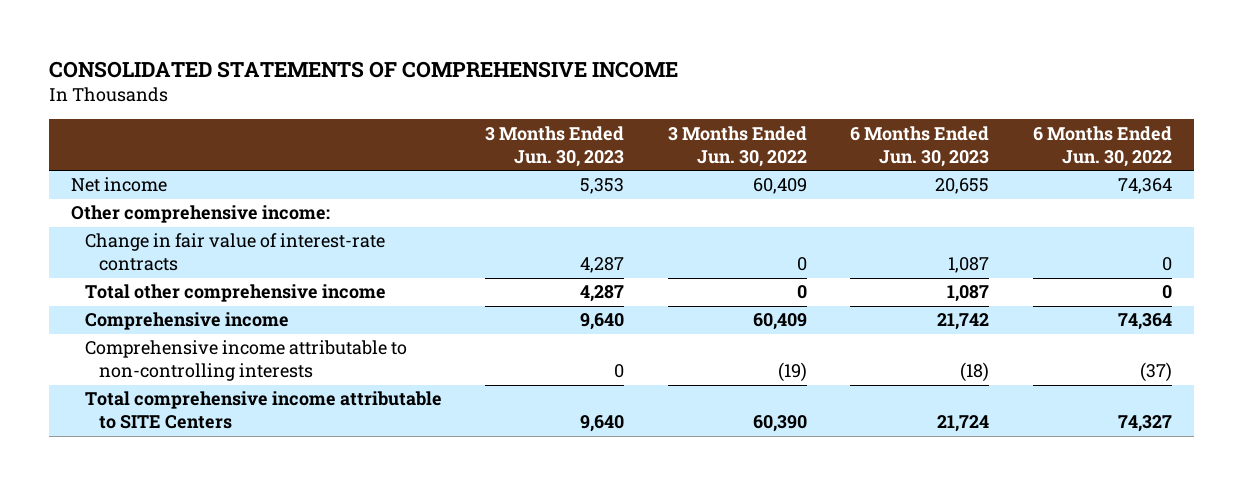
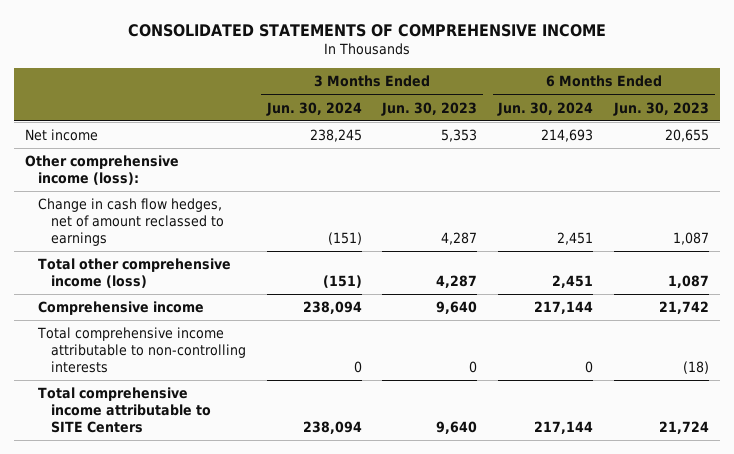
[667,125,807,167] 3 Months Ended Jun. 30, 2022 -> none
[1032,125,1172,167] 6 Months Ended Jun. 30, 2022 -> none
none -> [265,101,362,116] Jun. 30, 2024
none -> [497,101,594,116] Jun. 30, 2024
[70,205,330,224] Other comprehensive income: -> [24,155,179,185] Other comprehensive income (loss):
[84,233,385,272] Change in fair value of interest-rate contracts -> [37,198,224,246] Change in cash flow hedges, net of amount reclassed to earnings
[84,284,386,303] Total other comprehensive income -> [37,258,231,288] Total other comprehensive income (loss)
[84,340,407,382] Comprehensive income attributable to non-controlling interests -> [36,327,246,373] Total comprehensive income attributable to non-controlling interests

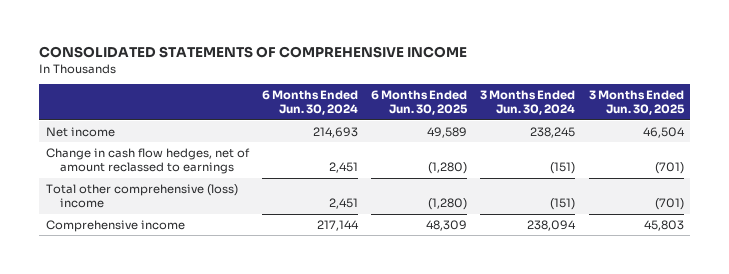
[381,101,478,116] Jun. 30, 2023 -> none
[613,101,710,116] Jun. 30, 2023 -> none
none -> [371,90,469,116] 6 Months Ended Jun. 30, 2025
none -> [588,90,685,116] 3 Months Ended Jun. 30, 2025
[24,155,179,185] Other comprehensive income (loss): -> none
[37,258,231,288] Total other comprehensive income (loss) -> [45,183,238,209] Total other comprehensive (loss) income
[36,327,246,373] Total comprehensive income attributable to non-controlling interests -> none
[37,387,211,433] Total comprehensive income attributable to SITE Centers -> none

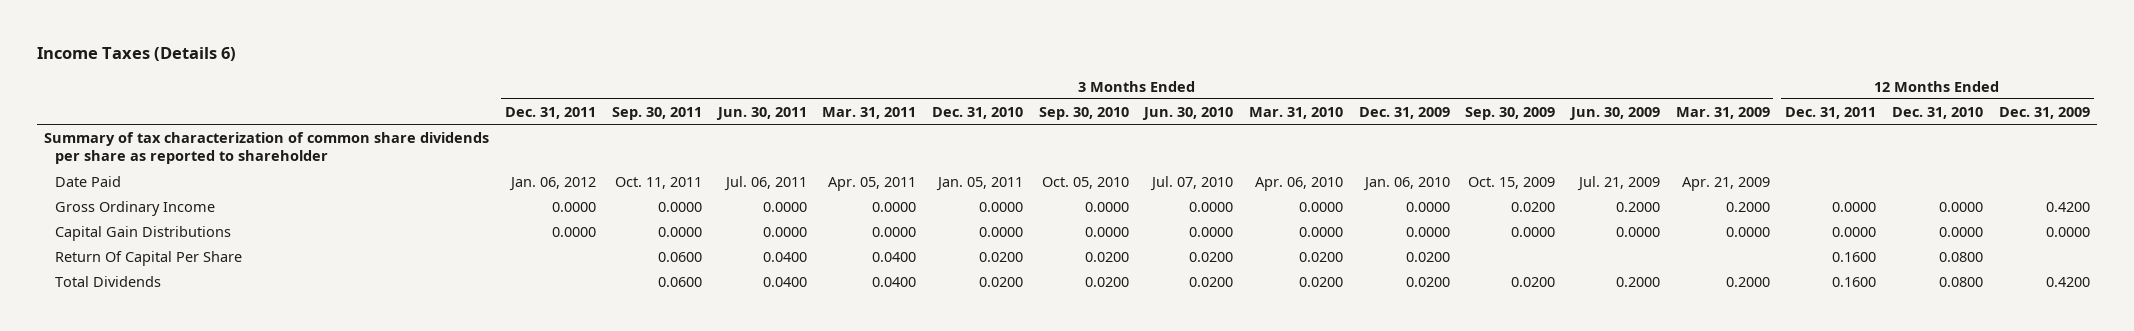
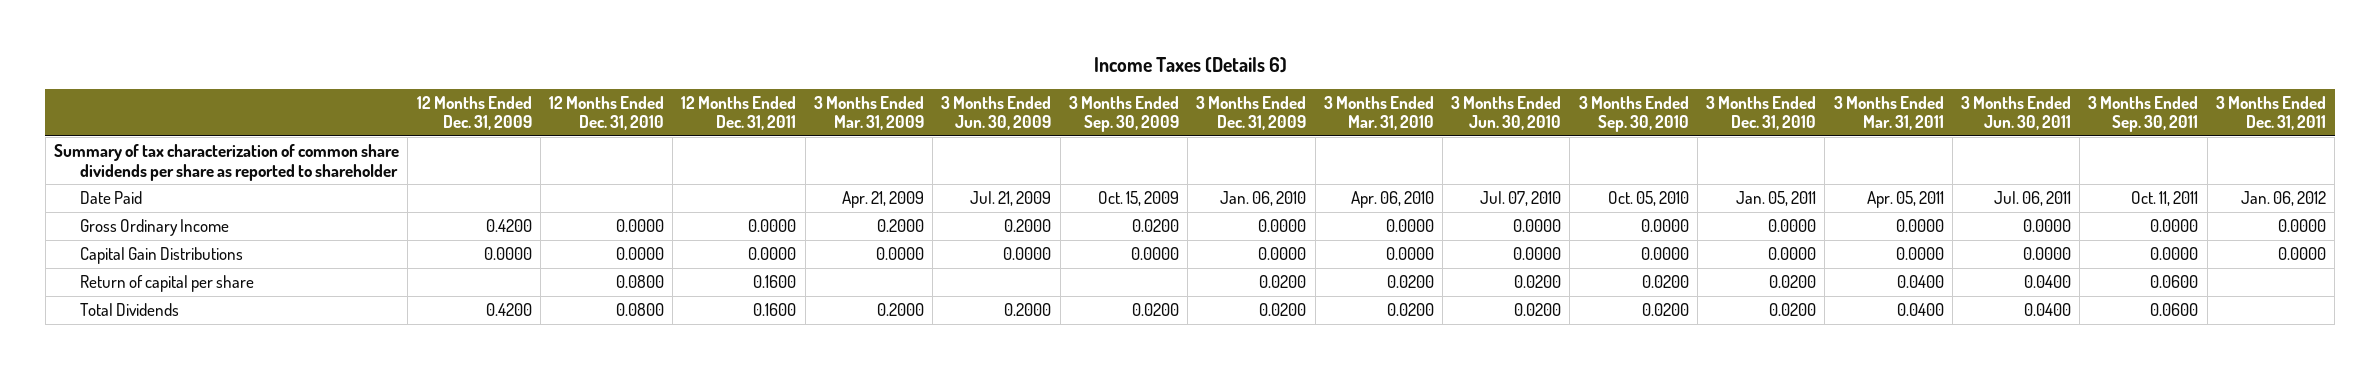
[55,250,243,266] Return Of Capital Per Share -> [79,275,254,293] Return of capital per share

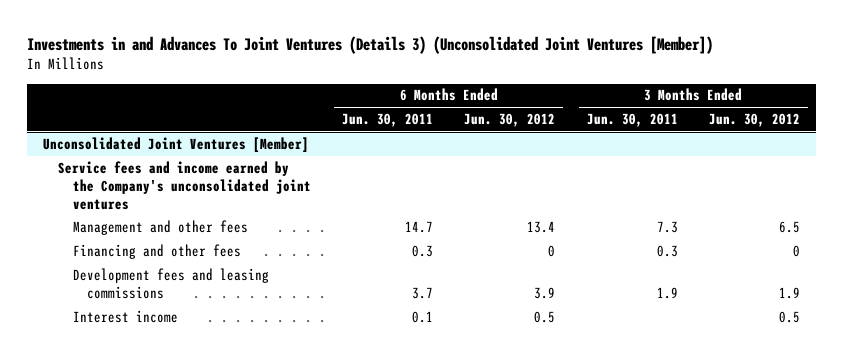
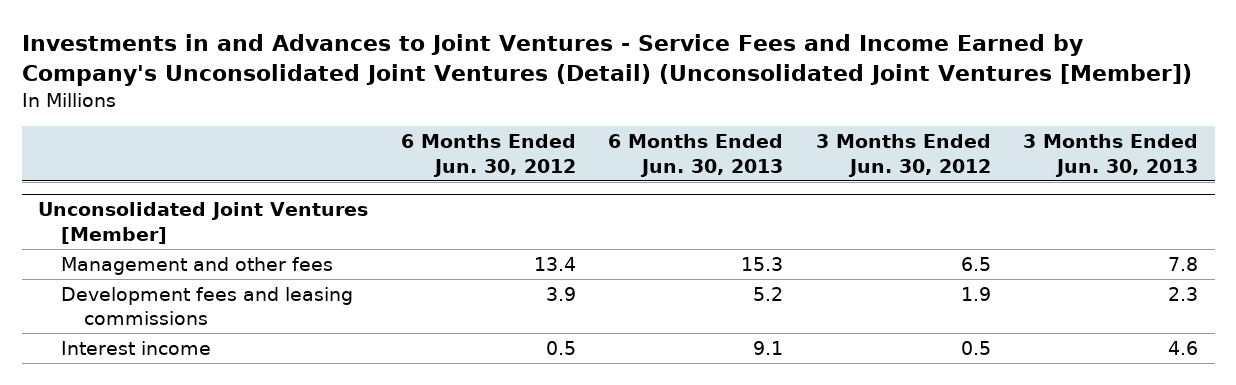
[27,35,714,54] Investments in and Advances To Joint Ventures (Details 3) (Unconsolidated Joint Ventures [Member]) -> [21,34,1192,87] Investments in and Advances to Joint Ventures - Service Fees and Income Earned by Company's Unconsolidated Joint Ventures (Detail) (Unconsolidated Joint Ventures [Member])
[341,112,433,127] Jun. 30, 2011 -> none
[586,112,678,127] Jun. 30, 2011 -> none
none -> [608,134,784,177] 6 Months Ended Jun. 30, 2013
none -> [1023,134,1199,177] 3 Months Ended Jun. 30, 2013
[57,160,311,210] Service fees and income earned by the Company's unconsolidated joint ventures -> none
[72,243,241,259] Financing and other fees -> none

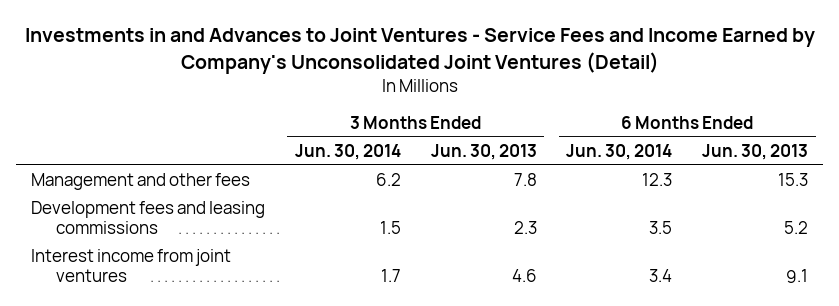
[21,34,1192,87] Investments in and Advances to Joint Ventures - Service Fees and Income Earned by Company's Unconsolidated Joint Ventures (Detail) (Unconsolidated Joint Ventures [Member]) -> [24,28,815,74] Investments in and Advances to Joint Ventures - Service Fees and Income Earned by Company's Unconsolidated Joint Ventures (Detail)
[400,134,576,177] 6 Months Ended Jun. 30, 2012 -> none
[815,134,991,177] 3 Months Ended Jun. 30, 2012 -> none
none -> [294,143,401,160] Jun. 30, 2014
none -> [566,143,673,160] Jun. 30, 2014
[37,202,368,244] Unconsolidated Joint Ventures [Member] -> none
[60,340,211,355] Interest income -> [30,249,231,283] Interest income from joint ventures

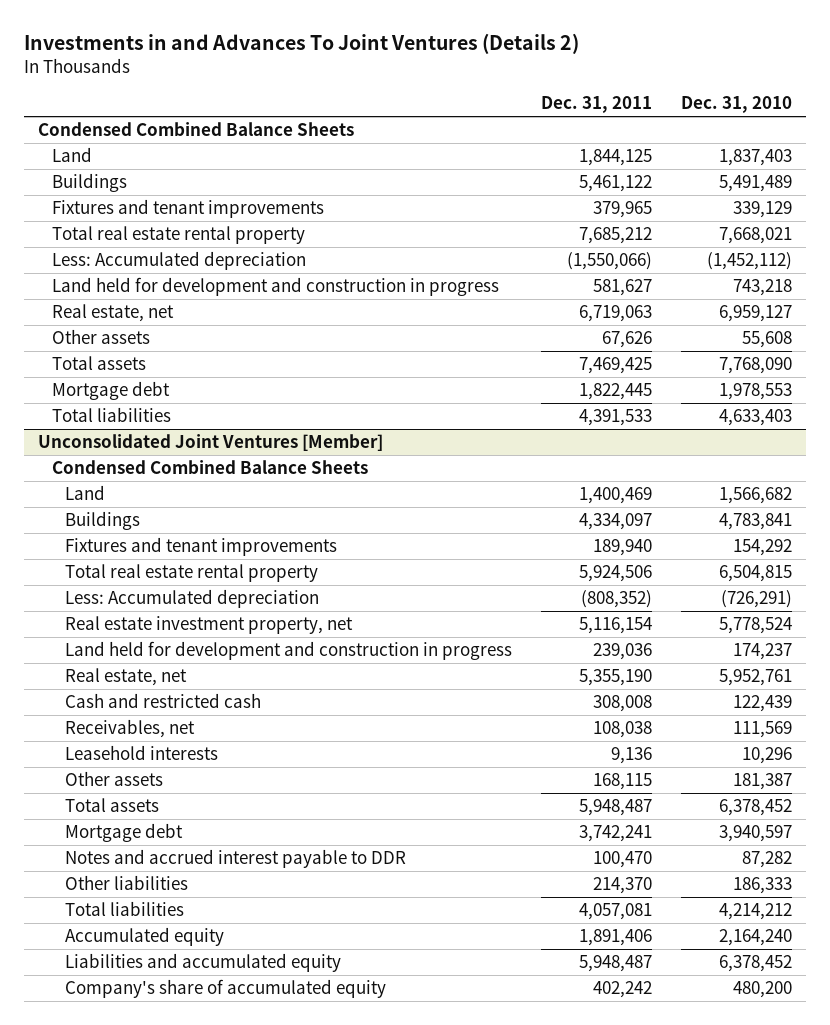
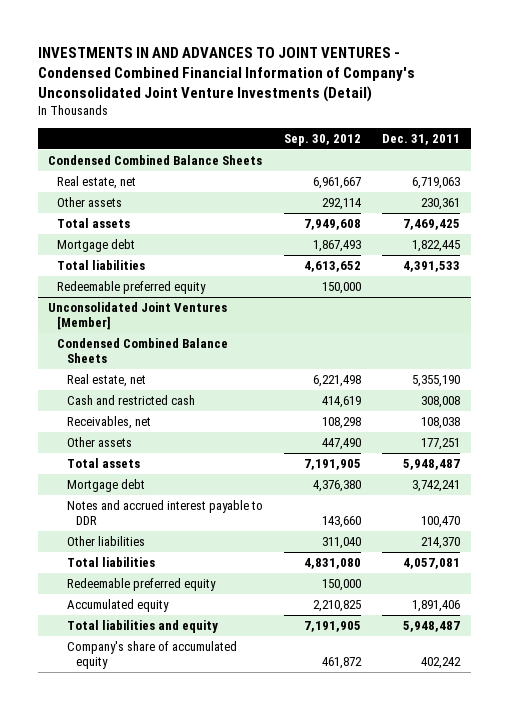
[23,32,579,54] Investments in and Advances To Joint Ventures (Details 2) -> [37,46,415,102] INVESTMENTS IN AND ADVANCES TO JOINT VENTURES - Condensed Combined Financial Information of Company's Unconsolidated Joint Venture Investments (Detail)
[680,96,792,114] Dec. 31, 2010 -> none
none -> [283,134,361,147] Sep. 30, 2012
[51,147,92,163] Land -> none
[51,173,127,193] Buildings -> none
[51,199,324,219] Fixtures and tenant improvements -> none
[51,226,305,245] Total real estate rental property -> none
[51,251,306,271] Less: Accumulated depreciation -> none
[51,277,499,297] Land held for development and construction in progress -> none
[601,331,652,349] 67,626 -> [421,197,461,210] 230,361
none -> [57,280,207,294] Redeemable preferred equity
[64,485,105,501] Land -> none
[64,511,140,531] Buildings -> none
[64,537,337,557] Fixtures and tenant improvements -> none
[64,564,318,583] Total real estate rental property -> none
[64,589,319,609] Less: Accumulated depreciation -> none
[64,616,353,635] Real estate investment property, net -> none
[64,641,512,661] Land held for development and construction in progress -> none
[64,745,218,761] Leasehold interests -> none
[592,773,652,791] 168,115 -> [421,437,461,450] 177,251
none -> [66,577,216,591] Redeemable preferred equity
[64,953,341,973] Liabilities and accumulated equity -> [66,619,218,633] Total liabilities and equity

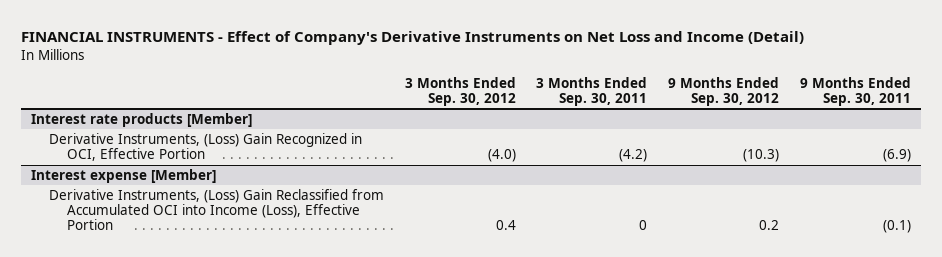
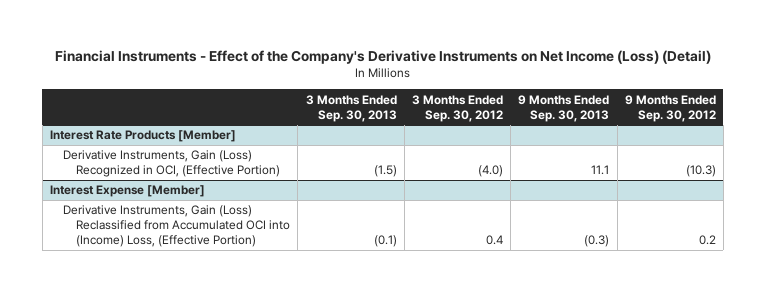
[21,30,805,45] FINANCIAL INSTRUMENTS - Effect of Company's Derivative Instruments on Net Loss and Income (Detail) -> [54,49,711,64] Financial Instruments - Effect of the Company's Derivative Instruments on Net Income (Loss) (Detail)
[536,76,648,107] 3 Months Ended Sep. 30, 2011 -> none
[799,76,911,107] 9 Months Ended Sep. 30, 2011 -> none
none -> [305,94,397,122] 3 Months Ended Sep. 30, 2013
none -> [518,94,610,122] 9 Months Ended Sep. 30, 2013
[31,112,253,127] Interest rate products [Member] -> [49,130,236,143] Interest Rate Products [Member]
[49,132,363,162] Derivative Instruments, (Loss) Gain Recognized in OCI, Effective Portion -> [63,150,281,178] Derivative Instruments, Gain (Loss) Recognized in OCI, (Effective Portion)
[31,168,217,183] Interest expense [Member] -> [49,185,205,198] Interest Expense [Member]
[49,188,385,231] Derivative Instruments, (Loss) Gain Reclassified from Accumulated OCI into Income (Loss), Effective Portion -> [63,205,291,248] Derivative Instruments, Gain (Loss) Reclassified from Accumulated OCI into (Income) Loss, (Effective Portion)

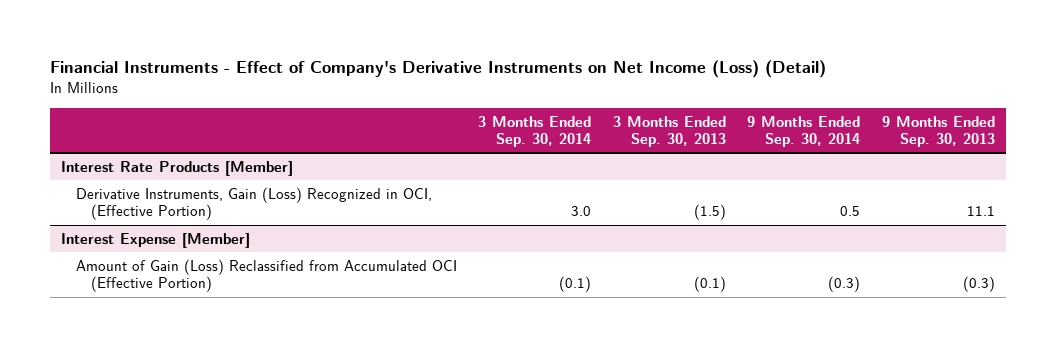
[54,49,711,64] Financial Instruments - Effect of the Company's Derivative Instruments on Net Income (Loss) (Detail) -> [49,59,826,78] Financial Instruments - Effect of Company's Derivative Instruments on Net Income (Loss) (Detail)
[412,94,504,122] 3 Months Ended Sep. 30, 2012 -> none
[624,94,716,122] 9 Months Ended Sep. 30, 2012 -> none
none -> [478,115,592,147] 3 Months Ended Sep. 30, 2014
none -> [747,115,861,147] 9 Months Ended Sep. 30, 2014
[63,205,291,248] Derivative Instruments, Gain (Loss) Reclassified from Accumulated OCI into (Income) Loss, (Effective Portion) -> [75,258,457,293] Amount of Gain (Loss) Reclassified from Accumulated OCI (Effective Portion)

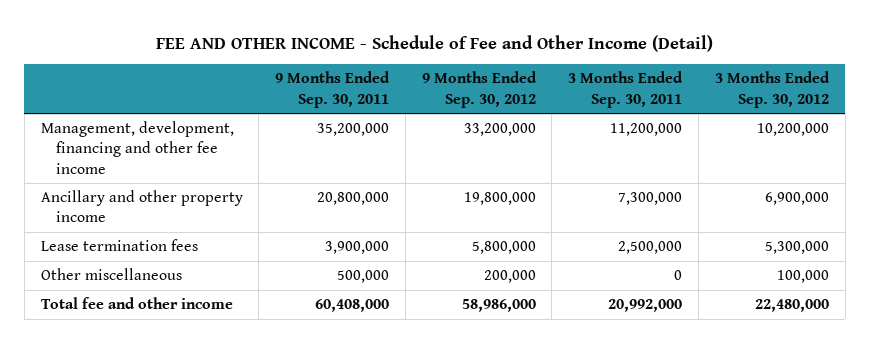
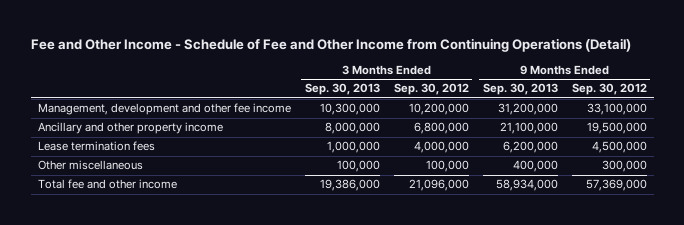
[155,34,713,52] FEE AND OTHER INCOME - Schedule of Fee and Other Income (Detail) -> [30,37,631,52] Fee and Other Income - Schedule of Fee and Other Income from Continuing Operations (Detail)
[275,71,391,108] 9 Months Ended Sep. 30, 2011 -> none
[568,71,684,108] 3 Months Ended Sep. 30, 2011 -> none
none -> [304,83,380,96] Sep. 30, 2013
none -> [482,83,558,96] Sep. 30, 2013
[40,121,234,174] Management, development, financing and other fee income -> [37,103,291,116] Management, development and other fee income
[463,123,536,137] 33,200,000 -> [586,103,647,116] 33,100,000
[463,192,536,206] 19,800,000 -> [586,122,647,135] 19,500,000
[764,192,829,206] 6,900,000 -> [413,122,469,135] 6,800,000
[471,241,536,255] 5,800,000 -> [591,141,647,154] 4,500,000
[764,241,829,255] 5,300,000 -> [413,141,469,154] 4,000,000
[483,270,536,284] 200,000 -> [601,160,647,173] 300,000
[461,299,536,313] 58,986,000 -> [585,179,647,192] 57,369,000
[754,299,829,313] 22,480,000 -> [408,179,469,192] 21,096,000

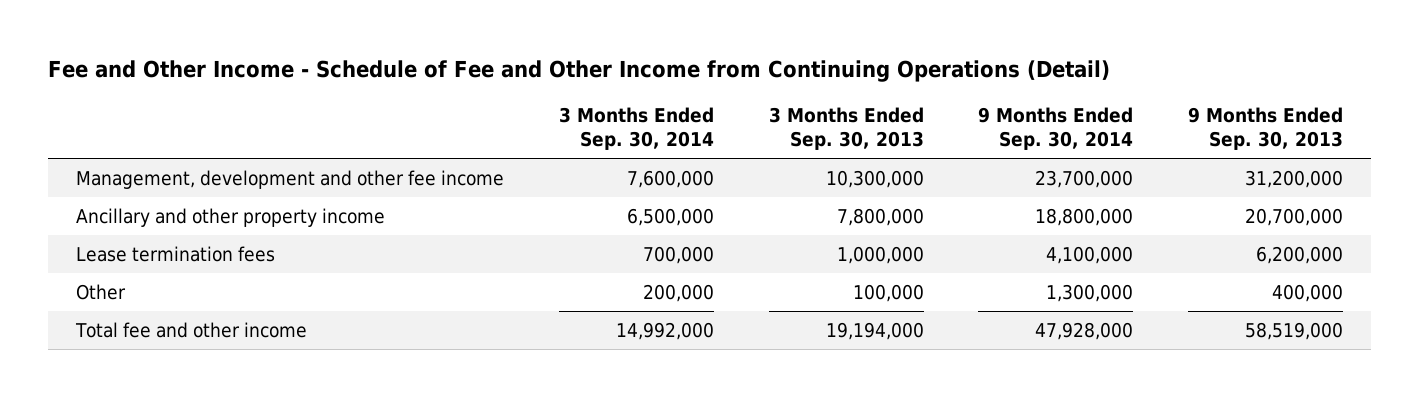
[393,83,469,96] Sep. 30, 2012 -> none
[571,83,647,96] Sep. 30, 2012 -> none
none -> [558,106,714,151] 3 Months Ended Sep. 30, 2014
none -> [978,106,1134,151] 9 Months Ended Sep. 30, 2014
[324,122,380,135] 8,000,000 -> [836,207,924,226] 7,800,000
[499,122,558,135] 21,100,000 -> [1245,207,1344,226] 20,700,000
[37,160,143,171] Other miscellaneous -> [75,283,126,300] Other
[319,179,380,192] 19,386,000 -> [825,321,924,340] 19,194,000
[495,179,558,192] 58,934,000 -> [1245,321,1344,340] 58,519,000

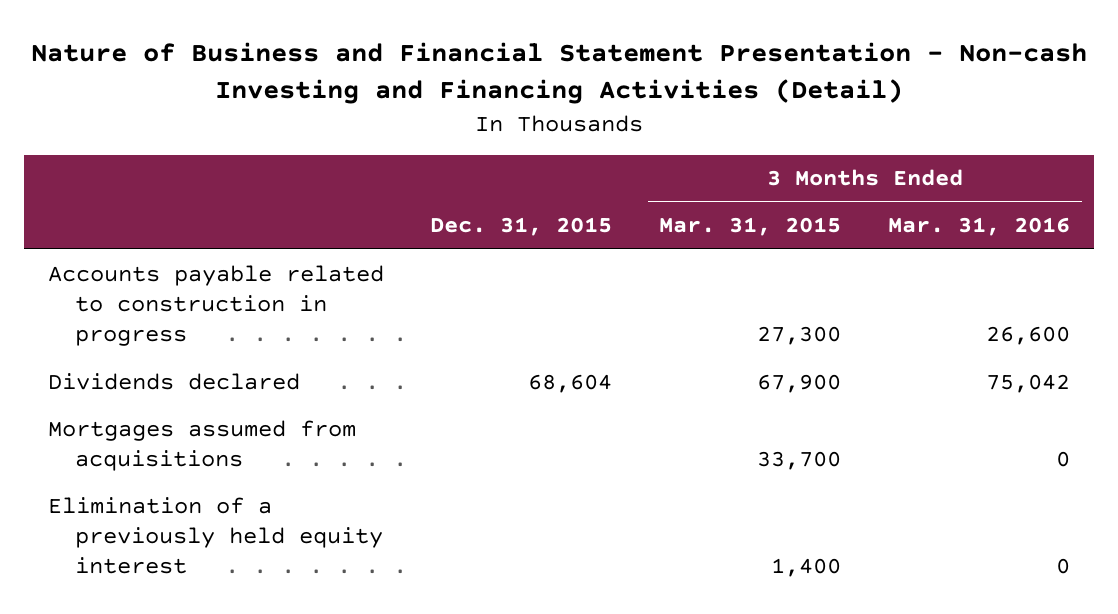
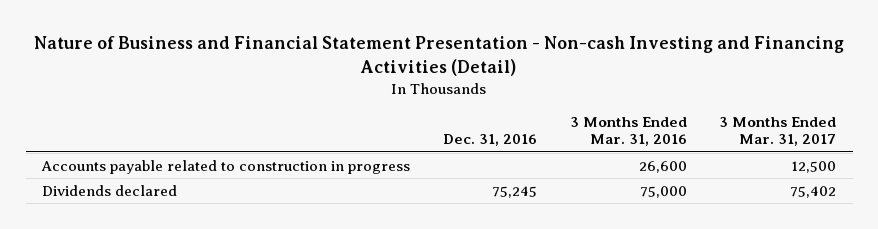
[430,217,613,237] Dec. 31, 2015 -> none
[659,217,842,237] Mar. 31, 2015 -> none
none -> [442,134,537,147] Dec. 31, 2016
none -> [719,116,837,147] 3 Months Ended Mar. 31, 2017
[47,419,356,472] Mortgages assumed from acquisitions -> none
[47,496,383,575] Elimination of a previously held equity interest -> none
[986,373,1071,393] 75,042 -> [639,185,687,198] 75,000

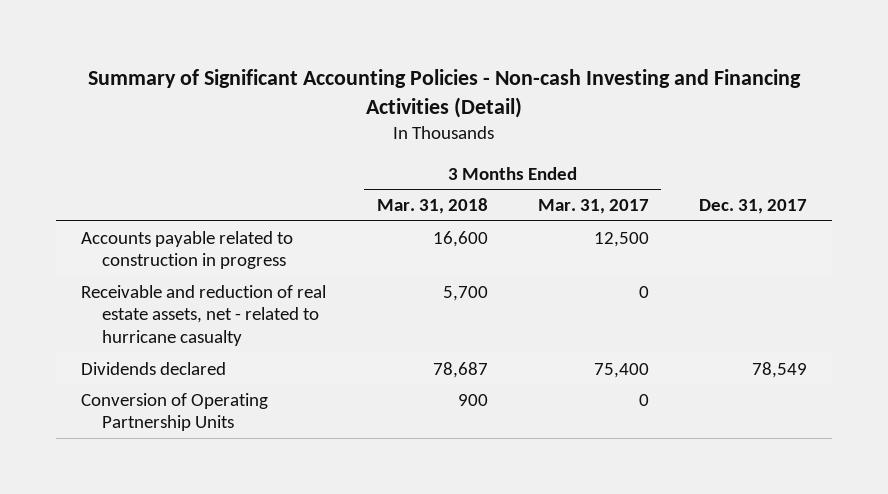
[34,36,845,77] Nature of Business and Financial Statement Presentation - Non-cash Investing and Financing Activities (Detail) -> [88,69,802,119] Summary of Significant Accounting Policies - Non-cash Investing and Financing Activities (Detail)
[442,134,537,147] Dec. 31, 2016 -> none
[569,116,687,147] 3 Months Ended Mar. 31, 2016 -> none
none -> [376,197,488,214] Mar. 31, 2018
none -> [698,198,807,214] Dec. 31, 2017
none -> [81,284,327,347] Receivable and reduction of real estate assets, net - related to hurricane casualty
[790,185,837,198] 75,402 -> [593,362,649,378] 75,400
none -> [81,392,269,432] Conversion of Operating Partnership Units

